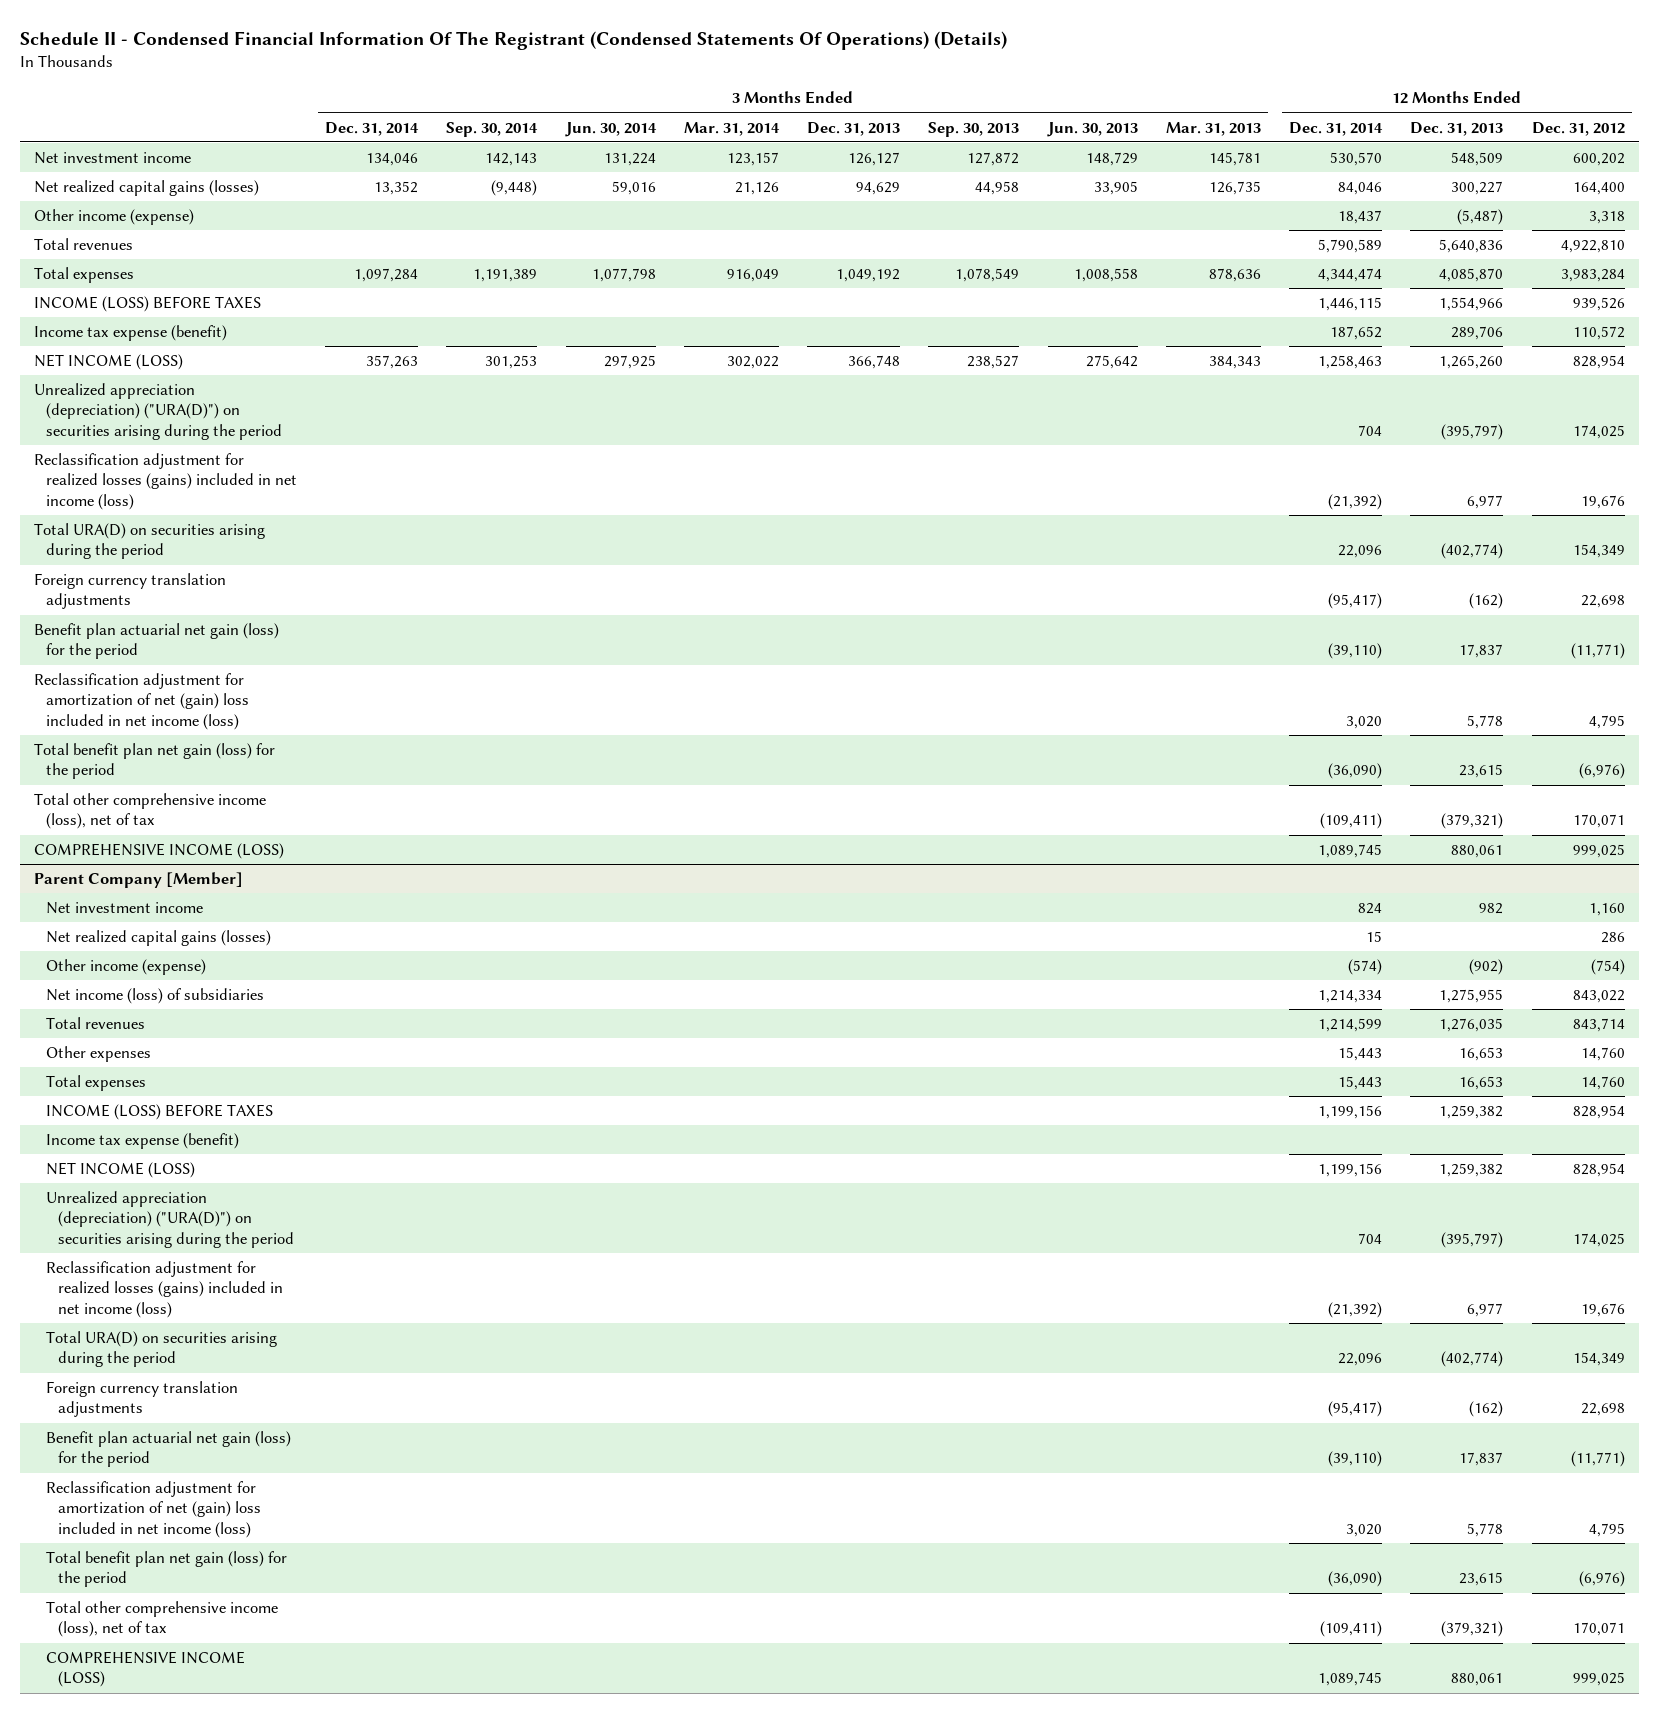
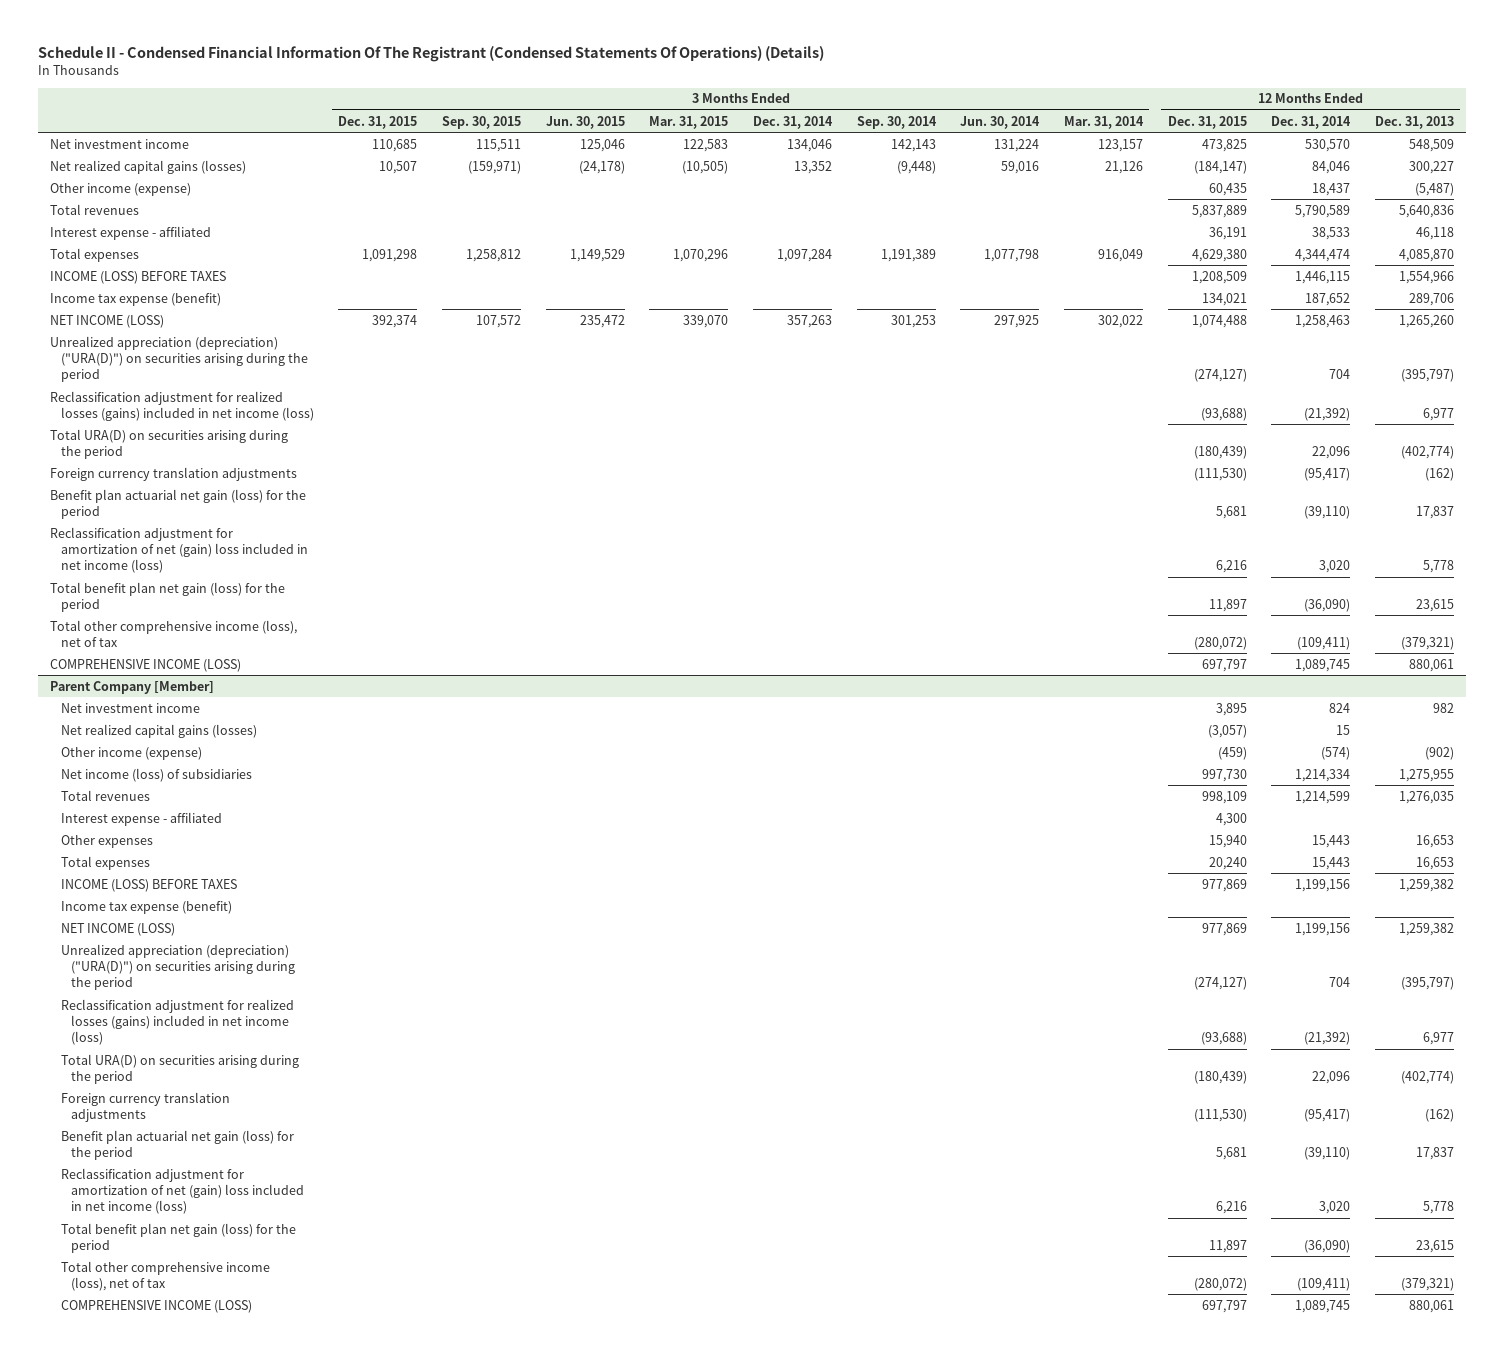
[807,121,901,136] Dec. 31, 2013 -> none
[928,121,1020,137] Sep. 30, 2013 -> none
[1046,121,1138,137] Jun. 30, 2013 -> none
[1165,121,1261,136] Mar. 31, 2013 -> none
[1531,121,1625,136] Dec. 31, 2012 -> none
none -> [338,115,418,129] Dec. 31, 2015
none -> [442,115,522,129] Sep. 30, 2015
none -> [545,115,625,129] Jun. 30, 2015
none -> [649,115,729,129] Mar. 31, 2015
none -> [1167,115,1247,129] Dec. 31, 2015
none -> [50,225,212,240] Interest expense - affiliated
none -> [60,811,222,826] Interest expense - affiliated

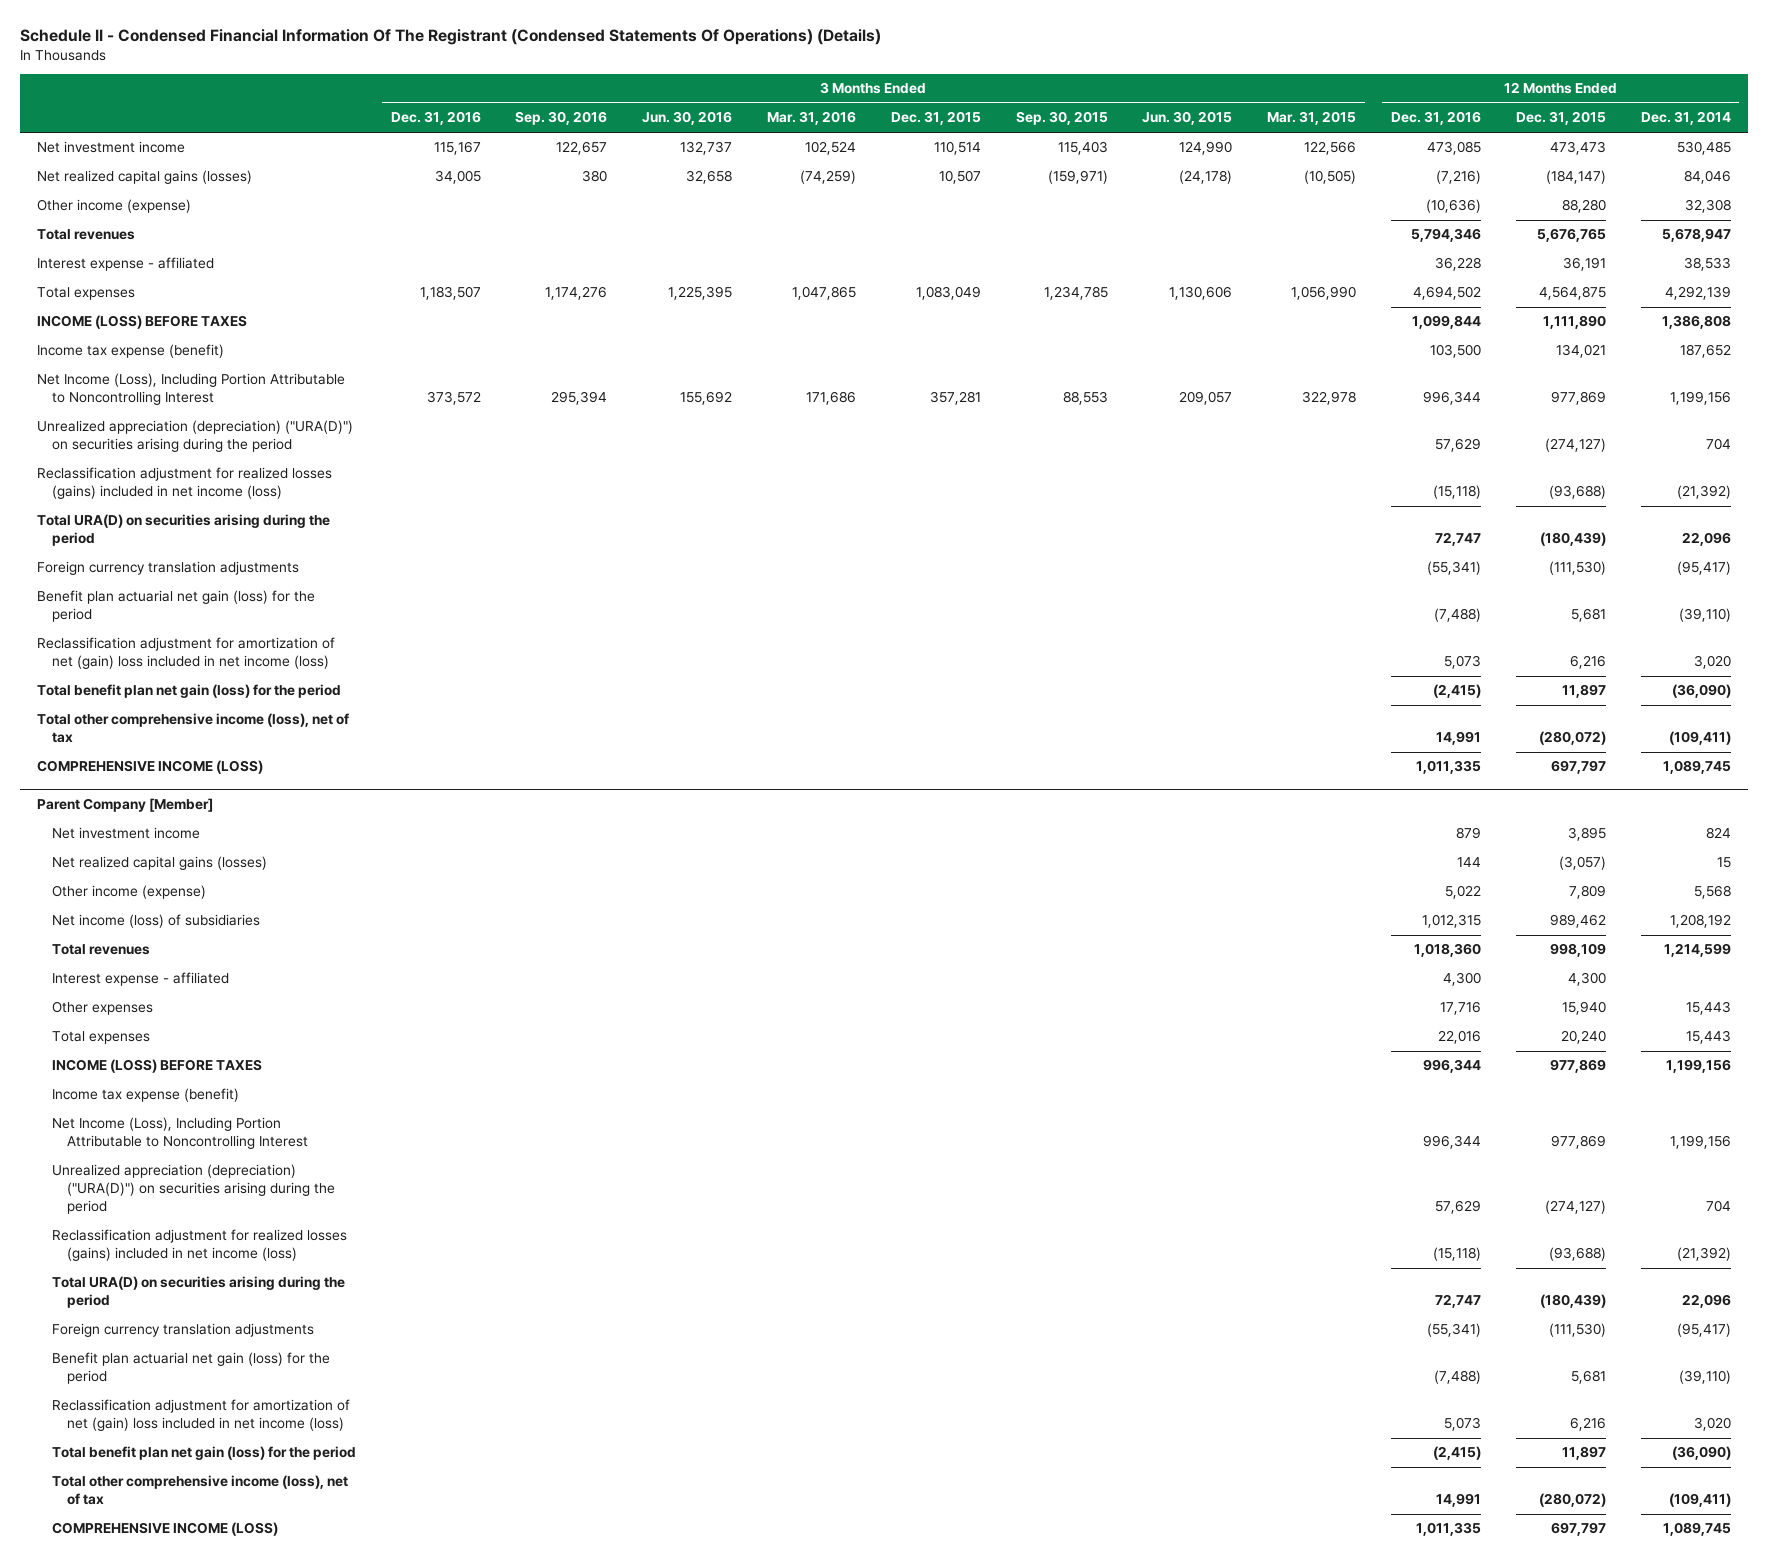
[753,115,834,129] Dec. 31, 2014 -> none
[856,115,937,129] Sep. 30, 2014 -> none
[960,115,1041,129] Jun. 30, 2014 -> none
[1063,115,1144,129] Mar. 31, 2014 -> none
[1374,115,1454,129] Dec. 31, 2013 -> none
none -> [390,111,481,126] Dec. 31, 2016
none -> [515,111,608,126] Sep. 30, 2016
none -> [642,111,733,126] Jun. 30, 2016
none -> [767,111,857,126] Mar. 31, 2016
none -> [1391,111,1482,126] Dec. 31, 2016
[372,138,418,152] 110,685 -> [933,141,981,156] 110,514
[476,138,522,152] 115,511 -> [1057,141,1108,156] 115,403
[579,138,625,152] 125,046 -> [1179,141,1233,156] 124,990
[683,138,729,152] 122,583 -> [1304,141,1357,156] 122,566
[1201,138,1247,152] 473,825 -> [1549,141,1606,156] 473,473
[1305,138,1351,152] 530,570 -> [1676,141,1731,156] 530,485
[1208,182,1247,196] 60,435 -> [1561,199,1606,214] 88,280
[1312,182,1351,196] 18,437 -> [1684,199,1731,214] 32,308
[1191,204,1247,218] 5,837,889 -> [1536,228,1606,243] 5,676,765
[1295,204,1351,218] 5,790,589 -> [1661,228,1731,243] 5,678,947
[362,248,418,262] 1,091,298 -> [915,286,981,301] 1,083,049
[466,248,522,262] 1,258,812 -> [1043,286,1108,301] 1,234,785
[569,248,625,262] 1,149,529 -> [1169,286,1233,301] 1,130,606
[673,248,729,262] 1,070,296 -> [1291,286,1357,301] 1,056,990
[1191,248,1247,262] 4,629,380 -> [1538,286,1606,301] 4,564,875
[1295,248,1351,262] 4,344,474 -> [1664,286,1731,301] 4,292,139
[1191,270,1247,284] 1,208,509 -> [1542,315,1606,330] 1,111,890
[1295,270,1351,284] 1,446,115 -> [1661,315,1731,330] 1,386,808
[50,314,165,328] NET INCOME (LOSS) -> [36,373,345,406] Net Income (Loss), Including Portion Attributable to Noncontrolling Interest
[372,314,418,328] 392,374 -> [929,391,981,406] 357,281
[476,314,522,328] 107,572 -> [1062,391,1108,406] 88,553
[579,314,625,328] 235,472 -> [1179,391,1233,406] 209,057
[683,314,729,328] 339,070 -> [1302,391,1357,406] 322,978
[1191,314,1247,328] 1,074,488 -> [1550,391,1606,406] 977,869
[1295,314,1351,328] 1,258,463 -> [1669,391,1731,406] 1,199,156
[1217,746,1247,760] (459) -> [1568,885,1606,900] 7,809
[1321,746,1351,760] (574) -> [1693,885,1731,900] 5,568
[1201,768,1247,782] 997,730 -> [1549,914,1606,929] 989,462
[1295,768,1351,782] 1,214,334 -> [1669,914,1731,929] 1,208,192
[60,922,175,936] NET INCOME (LOSS) -> [51,1117,308,1150] Net Income (Loss), Including Portion Attributable to Noncontrolling Interest

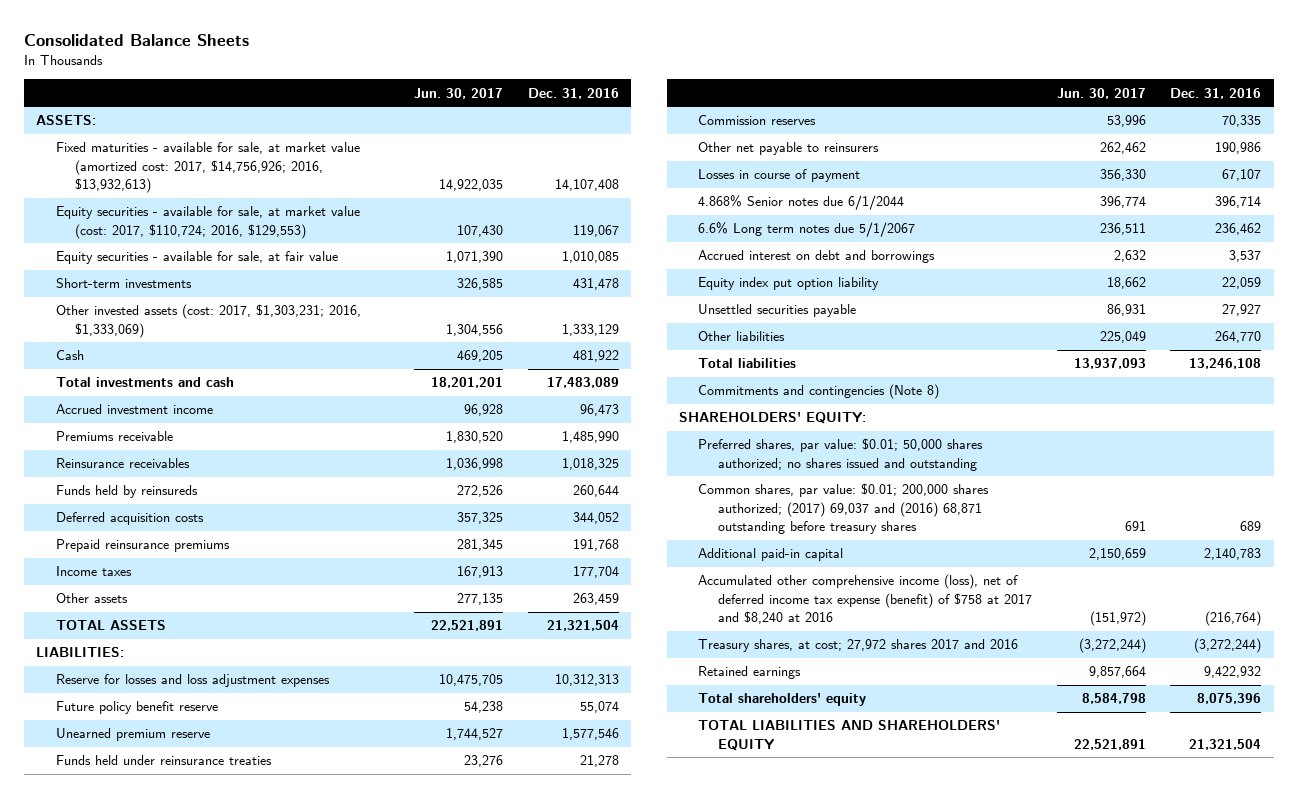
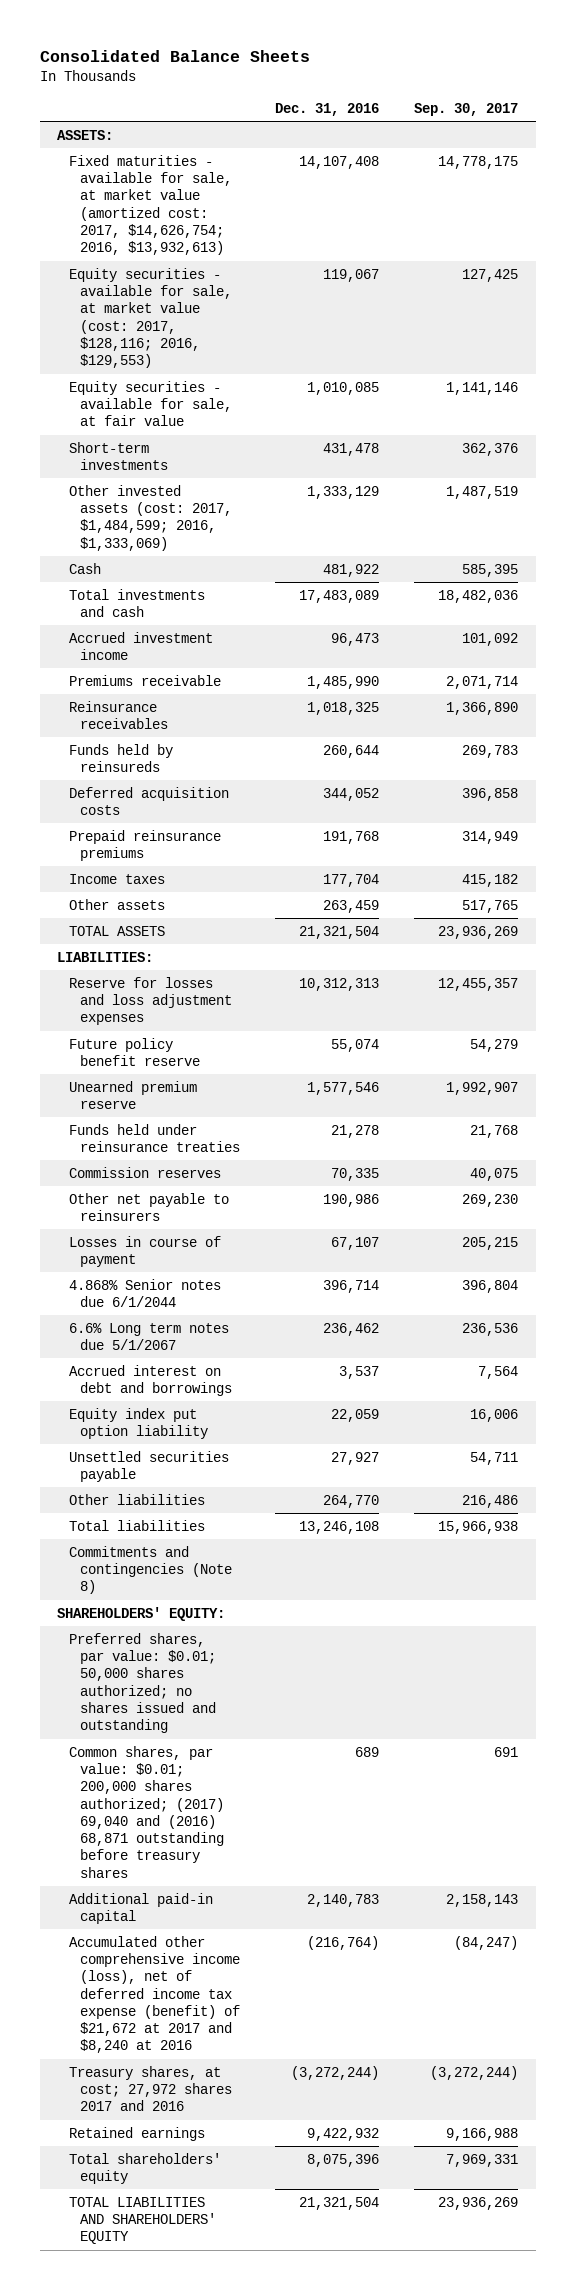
[413,87,503,99] Jun. 30, 2017 -> none
none -> [414,102,519,116] Sep. 30, 2017
[55,142,360,194] Fixed maturities - available for sale, at market value (amortized cost: 2017, $14,756,926; 2016, $13,932,613) -> [68,154,233,256] Fixed maturities - available for sale, at market value (amortized cost: 2017, $14,626,754; 2016, $13,932,613)
[55,206,360,239] Equity securities - available for sale, at market value (cost: 2017, $110,724; 2016, $129,553) -> [68,267,233,369] Equity securities - available for sale, at market value (cost: 2017, $128,116; 2016, $129,553)
[55,304,361,338] Other invested assets (cost: 2017, $1,303,231; 2016, $1,333,069) -> [68,484,233,551] Other invested assets (cost: 2017, $1,484,599; 2016, $1,333,069)
[698,483,990,535] Common shares, par value: $0.01; 200,000 shares authorized; (2017) 69,037 and (2016) 68,871 outstanding before treasury shares -> [68,1745,225,1878] Common shares, par value: $0.01; 200,000 shares authorized; (2017) 69,040 and (2016) 68,871 outstanding before treasury shares
[698,574,1032,625] Accumulated other comprehensive income (loss), net of deferred income tax expense (benefit) of $758 at 2017 and $8,240 at 2016 -> [68,1935,241,2054] Accumulated other comprehensive income (loss), net of deferred income tax expense (benefit) of $21,672 at 2017 and $8,240 at 2016

